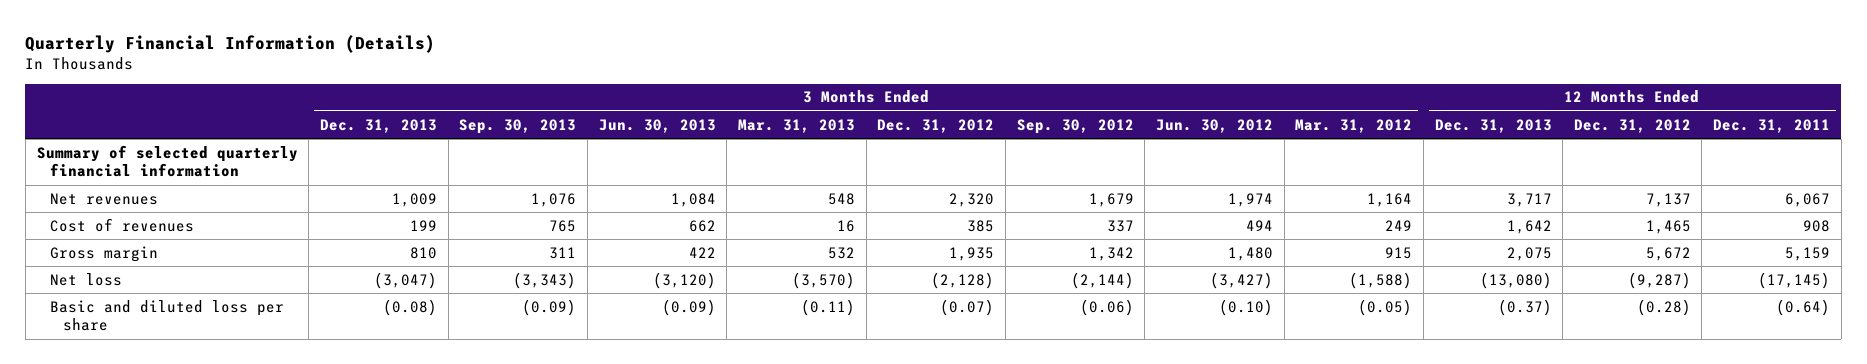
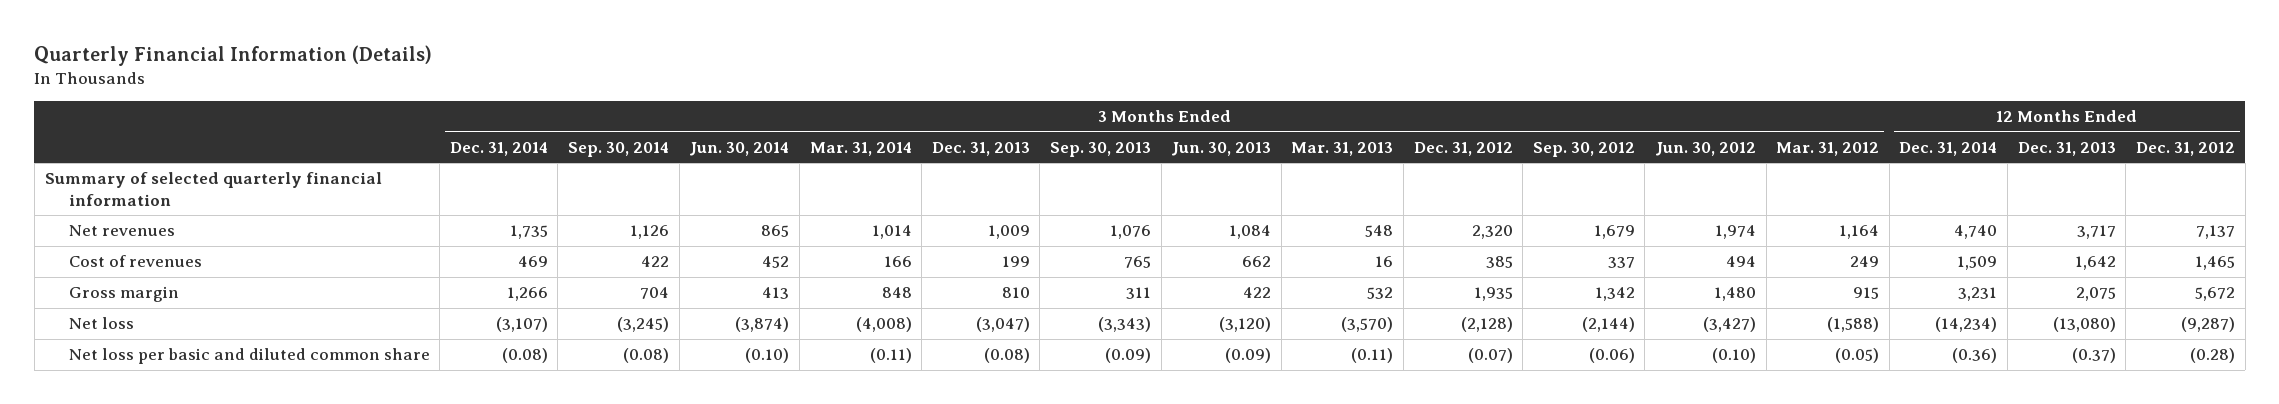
[1713,118,1831,133] Dec. 31, 2011 -> none
none -> [449,141,548,156] Dec. 31, 2014
none -> [568,141,670,157] Sep. 30, 2014
none -> [689,141,790,156] Jun. 30, 2014
none -> [809,141,912,156] Mar. 31, 2014
none -> [1899,141,1998,156] Dec. 31, 2014
[49,299,284,332] Basic and diluted loss per share -> [68,348,430,365] Net loss per basic and diluted common share

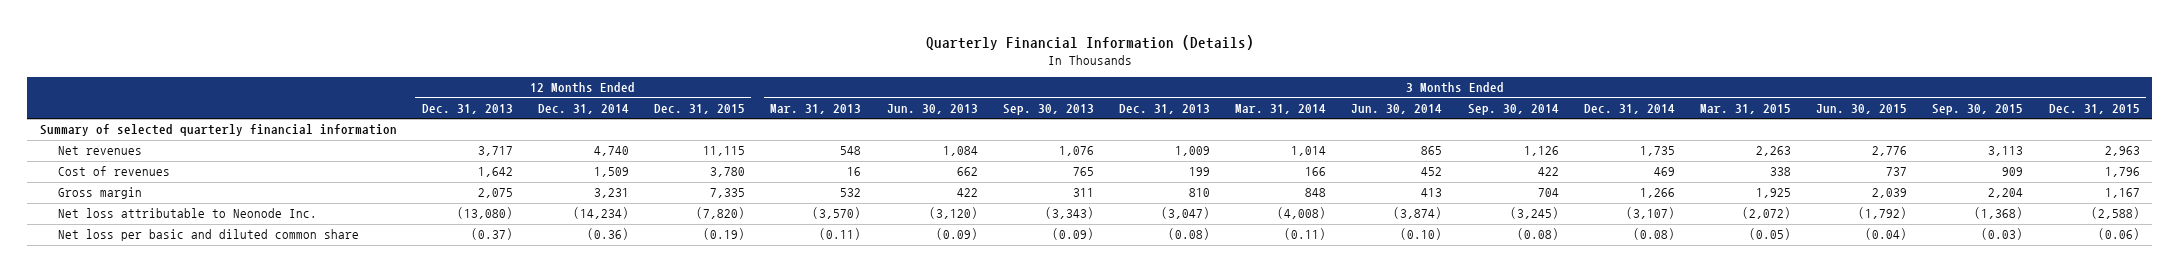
[1413,141,1513,156] Dec. 31, 2012 -> none
[1532,141,1635,157] Sep. 30, 2012 -> none
[1655,141,1757,156] Jun. 30, 2012 -> none
[1776,141,1880,156] Mar. 31, 2012 -> none
[2135,141,2235,156] Dec. 31, 2012 -> none
none -> [654,104,746,115] Dec. 31, 2015
none -> [1700,104,1792,115] Mar. 31, 2015
none -> [1816,104,1908,115] Jun. 30, 2015
none -> [1932,104,2024,116] Sep. 30, 2015
none -> [2048,104,2140,115] Dec. 31, 2015
[68,317,134,330] Net loss -> [58,208,318,219] Net loss attributable to Neonode Inc.

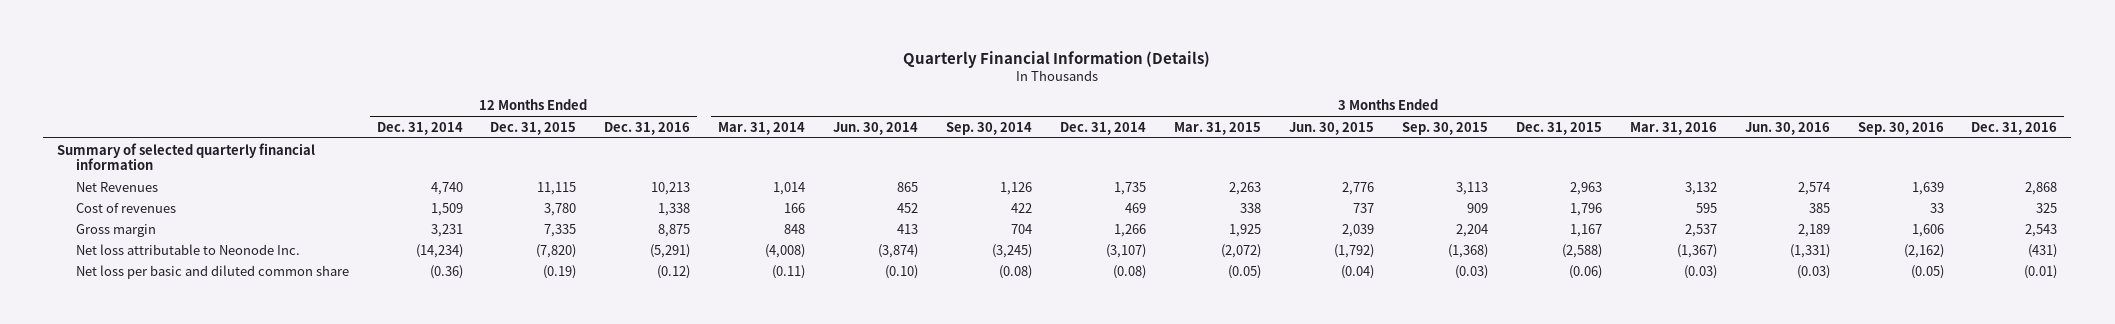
[421,104,513,115] Dec. 31, 2013 -> none
[770,104,862,115] Mar. 31, 2013 -> none
[886,104,978,115] Jun. 30, 2013 -> none
[1002,104,1094,116] Sep. 30, 2013 -> none
[1118,104,1210,115] Dec. 31, 2013 -> none
none -> [604,121,691,135] Dec. 31, 2016
none -> [1629,121,1717,135] Mar. 31, 2016
none -> [1744,121,1830,135] Jun. 30, 2016
none -> [1857,121,1944,135] Sep. 30, 2016
none -> [1971,121,2058,135] Dec. 31, 2016
[58,146,143,156] Net revenues -> [75,181,158,192] Net Revenues

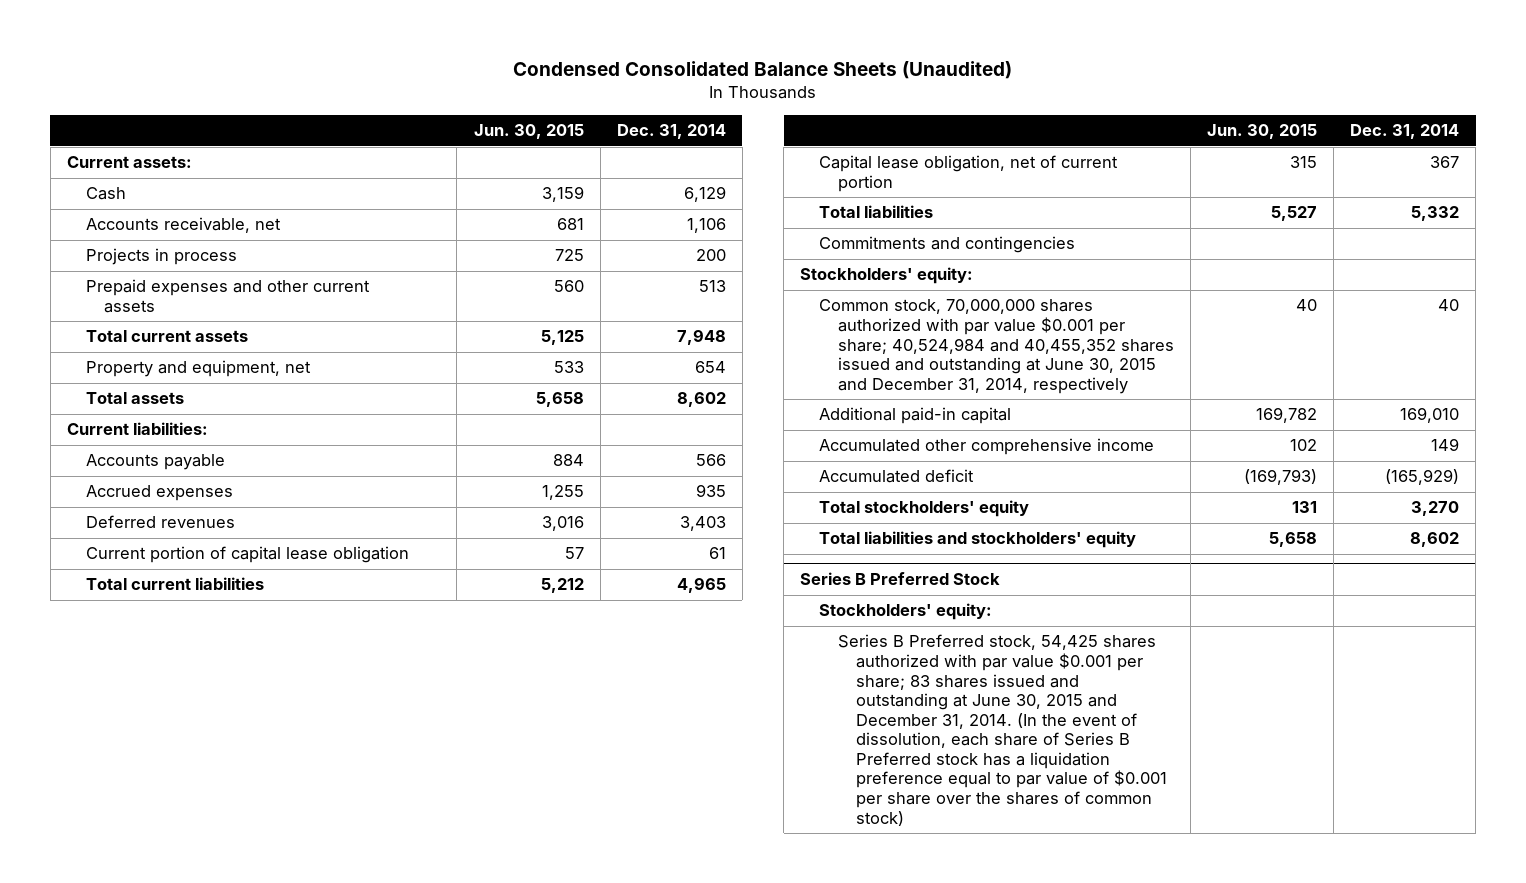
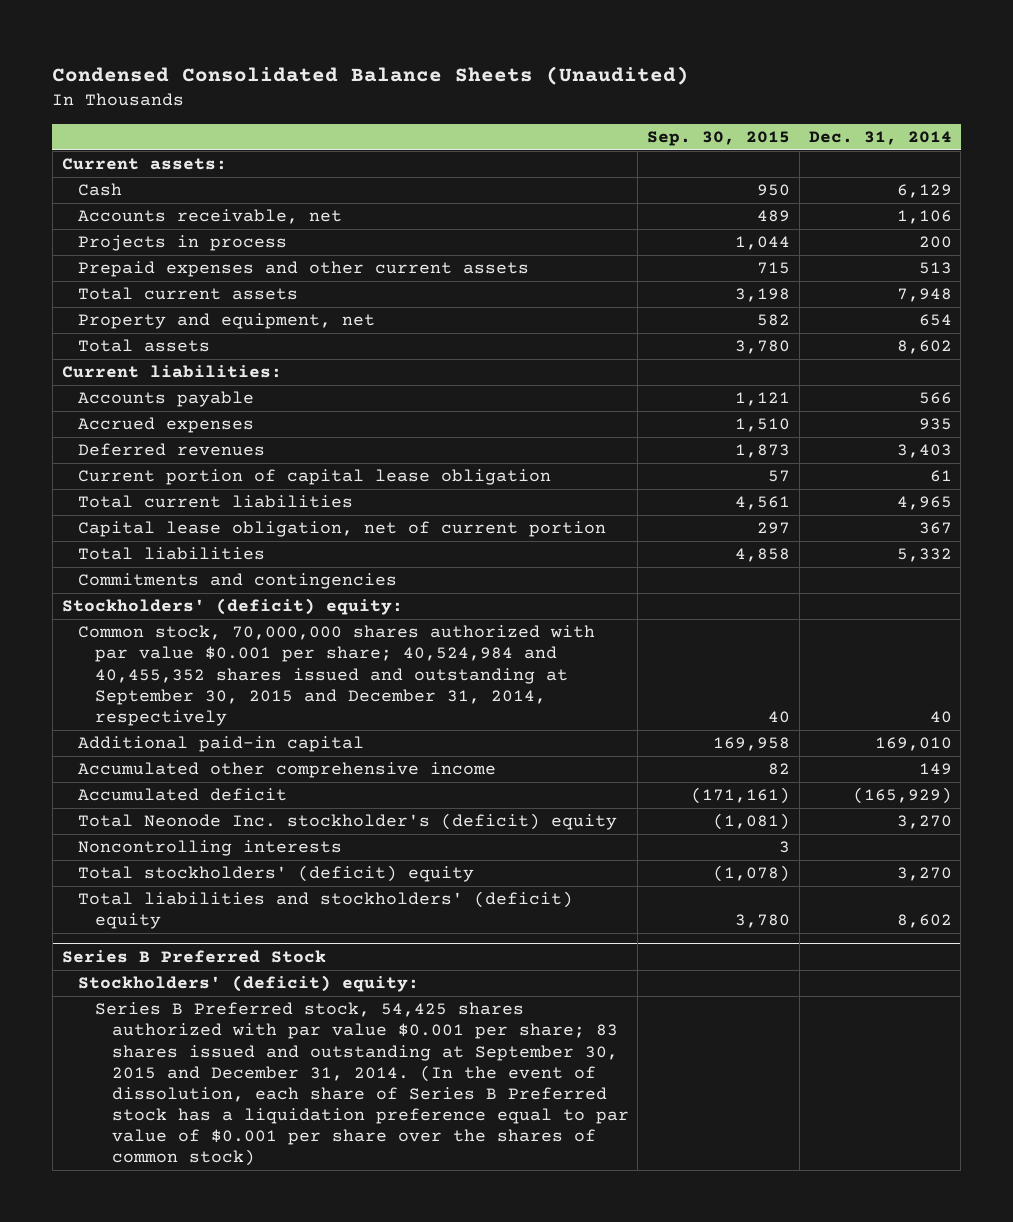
[473,124,584,140] Jun. 30, 2015 -> none
none -> [647,130,791,146] Sep. 30, 2015
[800,267,974,285] Stockholders' equity: -> [61,598,403,616] Stockholders' (deficit) equity:
[818,299,1174,394] Common stock, 70,000,000 shares authorized with par value $0.001 per share; 40,524,984 and 40,455,352 shares issued and outstanding at June 30, 2015 and December 31, 2014, respectively -> [78,625,596,726] Common stock, 70,000,000 shares authorized with par value $0.001 per share; 40,524,984 and 40,455,352 shares issued and outstanding at September 30, 2015 and December 31, 2014, respectively
[818,500,1029,518] Total stockholders' equity -> [78,813,618,831] Total Neonode Inc. stockholder's (deficit) equity
none -> [78,840,343,857] Noncontrolling interests
none -> [78,865,475,883] Total stockholders' (deficit) equity
[818,531,1136,549] Total liabilities and stockholders' equity -> [78,891,574,930] Total liabilities and stockholders' (deficit) equity
[818,603,992,621] Stockholders' equity: -> [78,975,420,993] Stockholders' (deficit) equity:
[837,634,1168,826] Series B Preferred stock, 54,425 shares authorized with par value $0.001 per share; 83 shares issued and outstanding at June 30, 2015 and December 31, 2014. (In the event of dissolution, each share of Series B Preferred stock has a liquidation preference equal to par value of $0.001 per share over the shares of common stock) -> [95,1002,629,1167] Series B Preferred stock, 54,425 shares authorized with par value $0.001 per share; 83 shares issued and outstanding at September 30, 2015 and December 31, 2014. (In the event of dissolution, each share of Series B Preferred stock has a liquidation preference equal to par value of $0.001 per share over the shares of common stock)

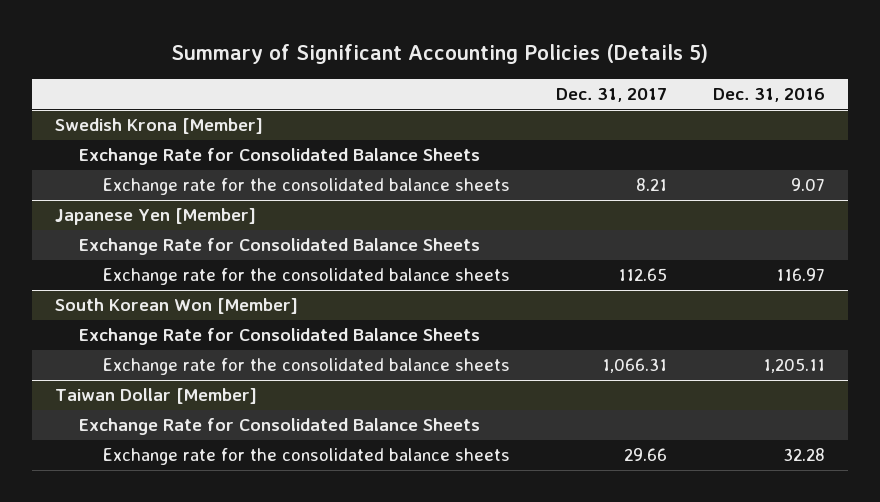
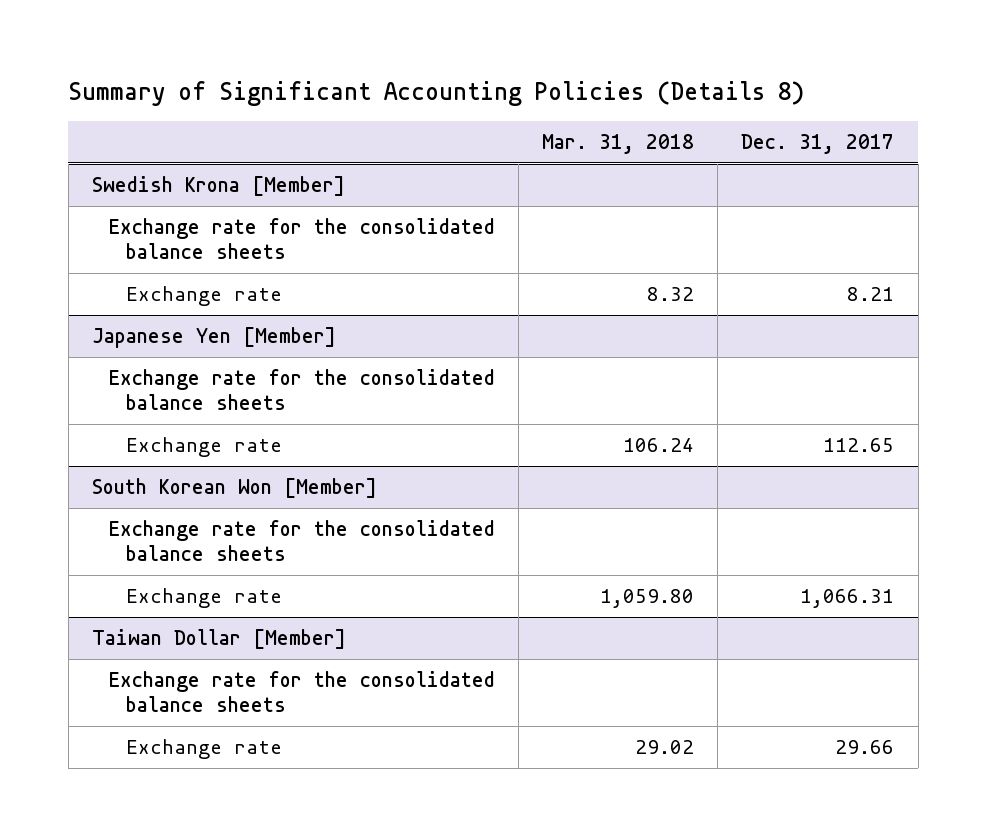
[170,44,708,65] Summary of Significant Accounting Policies (Details 5) -> [68,81,805,107] Summary of Significant Accounting Policies (Details 8)
[713,88,826,103] Dec. 31, 2016 -> none
none -> [542,134,695,155] Mar. 31, 2018
[78,148,480,166] Exchange Rate for Consolidated Balance Sheets -> [108,217,495,260] Exchange rate for the consolidated balance sheets
[103,178,511,196] Exchange rate for the consolidated balance sheets -> [125,285,282,306] Exchange rate
[78,238,480,256] Exchange Rate for Consolidated Balance Sheets -> [108,368,495,411] Exchange rate for the consolidated balance sheets
[103,268,511,286] Exchange rate for the consolidated balance sheets -> [125,436,282,457] Exchange rate
[78,328,480,346] Exchange Rate for Consolidated Balance Sheets -> [108,519,495,562] Exchange rate for the consolidated balance sheets
[103,358,511,376] Exchange rate for the consolidated balance sheets -> [125,587,282,608] Exchange rate
[78,418,480,436] Exchange Rate for Consolidated Balance Sheets -> [108,670,495,713] Exchange rate for the consolidated balance sheets
[103,448,511,466] Exchange rate for the consolidated balance sheets -> [125,738,282,759] Exchange rate

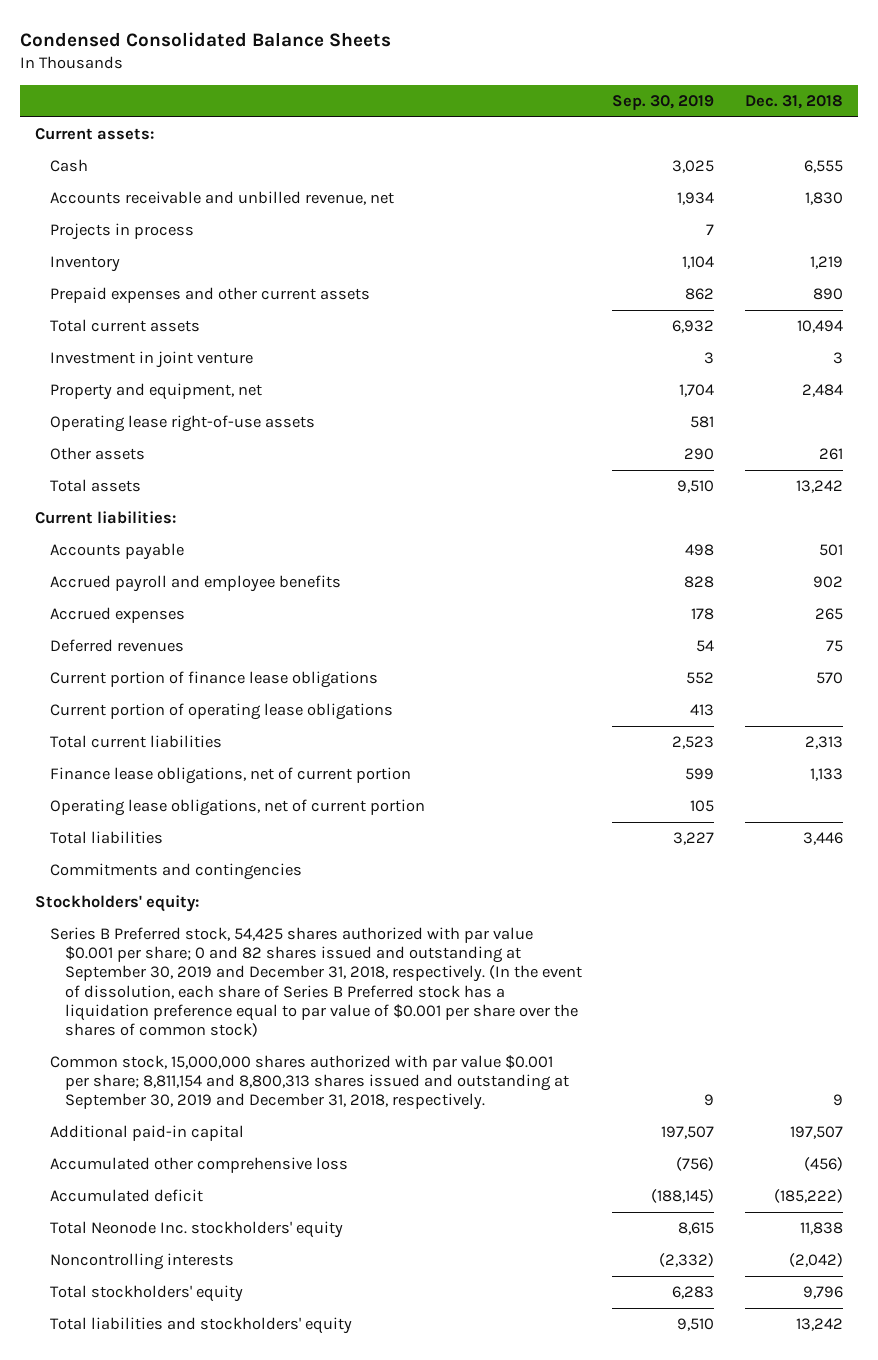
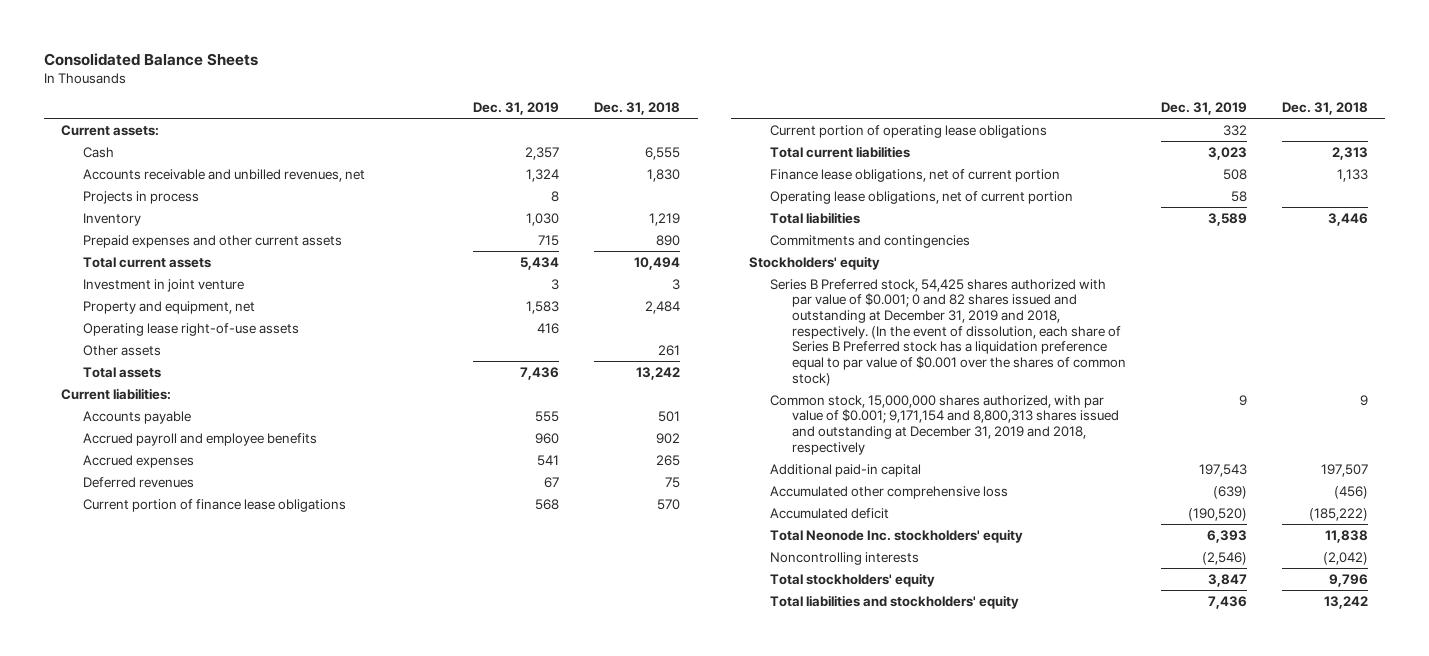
[20,31,392,47] Condensed Consolidated Balance Sheets -> [43,52,258,66] Consolidated Balance Sheets
[612,95,715,111] Sep. 30, 2019 -> none
none -> [473,102,560,116] Dec. 31, 2019
[50,191,395,206] Accounts receivable and unbilled revenue, net -> [82,168,365,182] Accounts receivable and unbilled revenues, net
[35,895,200,913] Stockholders' equity: -> [748,255,880,270] Stockholders' equity
[50,927,583,1037] Series B Preferred stock, 54,425 shares authorized with par value $0.001 per share; 0 and 82 shares issued and outstanding at September 30, 2019 and December 31, 2018, respectively. (In the event of dissolution, each share of Series B Preferred stock has a liquidation preference equal to par value of $0.001 per share over the shares of common stock) -> [770,278,1127,386] Series B Preferred stock, 54,425 shares authorized with par value of $0.001; 0 and 82 shares issued and outstanding at December 31, 2019 and 2018, respectively. (In the event of dissolution, each share of Series B Preferred stock has a liquidation preference equal to par value of $0.001 over the shares of common stock)
[50,1055,570,1111] Common stock, 15,000,000 shares authorized with par value $0.001 per share; 8,811,154 and 8,800,313 shares issued and outstanding at September 30, 2019 and December 31, 2018, respectively. -> [770,394,1120,455] Common stock, 15,000,000 shares authorized, with par value of $0.001; 9,171,154 and 8,800,313 shares issued and outstanding at December 31, 2019 and 2018, respectively

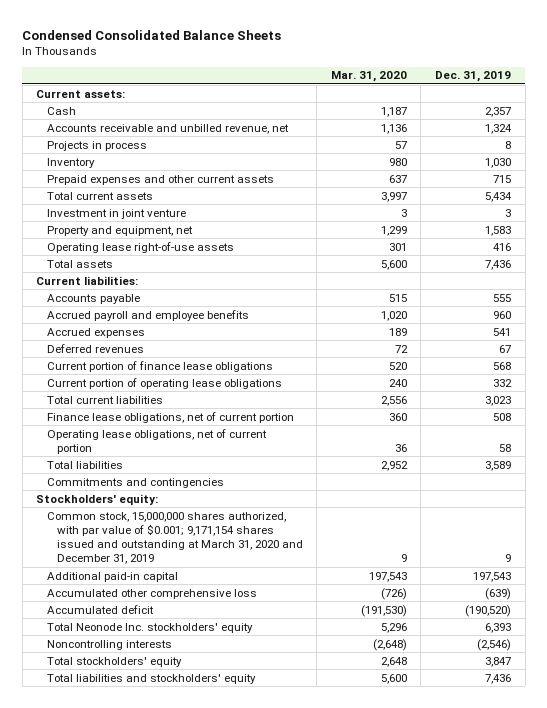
[43,52,258,66] Consolidated Balance Sheets -> [22,29,282,40] Condensed Consolidated Balance Sheets
[594,102,681,116] Dec. 31, 2018 -> none
none -> [330,71,407,83] Mar. 31, 2020
[82,168,365,182] Accounts receivable and unbilled revenues, net -> [46,123,289,134] Accounts receivable and unbilled revenue, net
[82,344,161,356] Other assets -> none
[770,278,1127,386] Series B Preferred stock, 54,425 shares authorized with par value of $0.001; 0 and 82 shares issued and outstanding at December 31, 2019 and 2018, respectively. (In the event of dissolution, each share of Series B Preferred stock has a liquidation preference equal to par value of $0.001 over the shares of common stock) -> none
[748,255,880,270] Stockholders' equity -> [36,493,159,505] Stockholders' equity:
[770,394,1120,455] Common stock, 15,000,000 shares authorized, with par value of $0.001; 9,171,154 and 8,800,313 shares issued and outstanding at December 31, 2019 and 2018, respectively -> [46,511,303,565] Common stock, 15,000,000 shares authorized, with par value of $0.001; 9,171,154 shares issued and outstanding at March 31, 2020 and December 31, 2019

